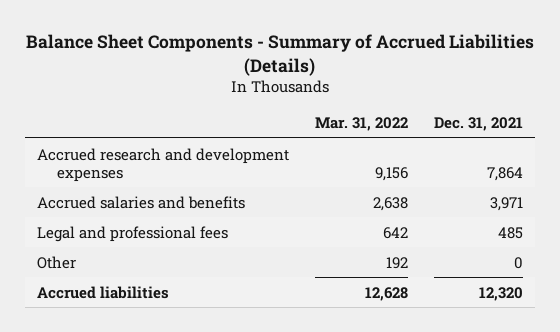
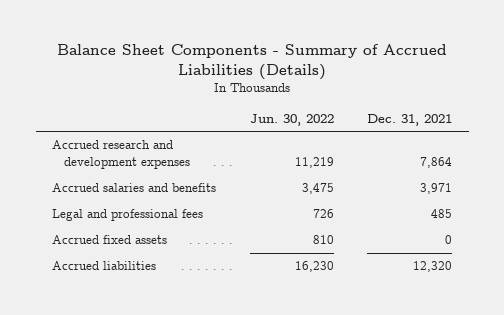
[314,116,408,131] Mar. 31, 2022 -> none
none -> [249,113,334,126] Jun. 30, 2022
[37,255,77,269] Other -> none
none -> [52,235,168,245] Accrued fixed assets

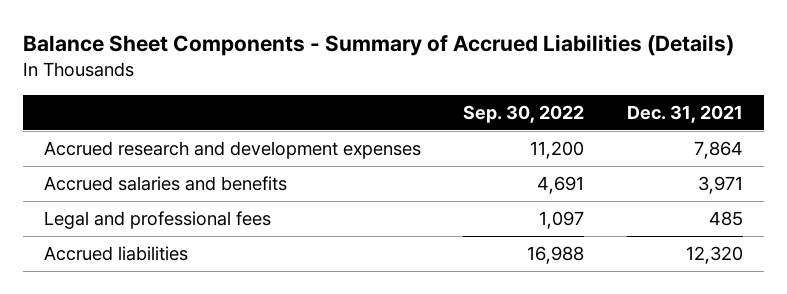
[249,113,334,126] Jun. 30, 2022 -> none
none -> [463,104,585,123] Sep. 30, 2022
[52,235,168,245] Accrued fixed assets -> none

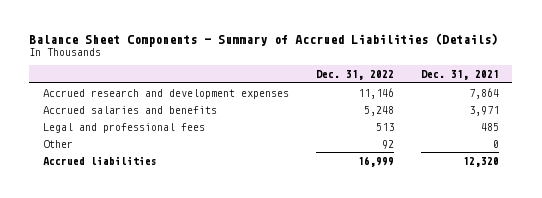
[463,104,585,123] Sep. 30, 2022 -> none
none -> [315,70,394,81] Dec. 31, 2022
none -> [42,139,73,148] Other

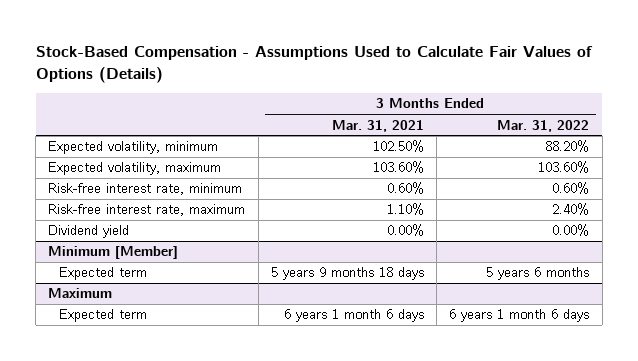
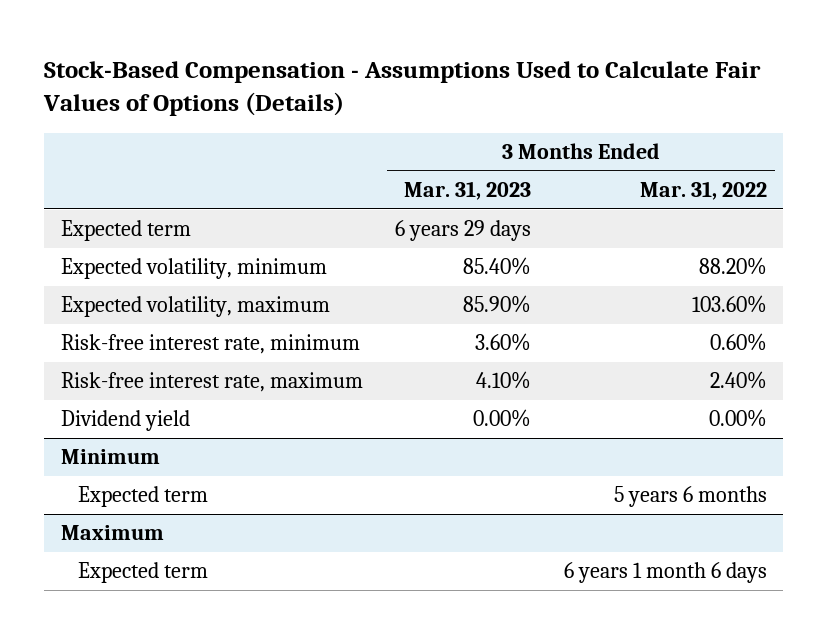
[331,119,424,132] Mar. 31, 2021 -> none
none -> [404,181,532,201] Mar. 31, 2023
none -> [60,220,191,242] Expected term
[48,246,179,260] Minimum [Member] -> [60,449,160,465] Minimum

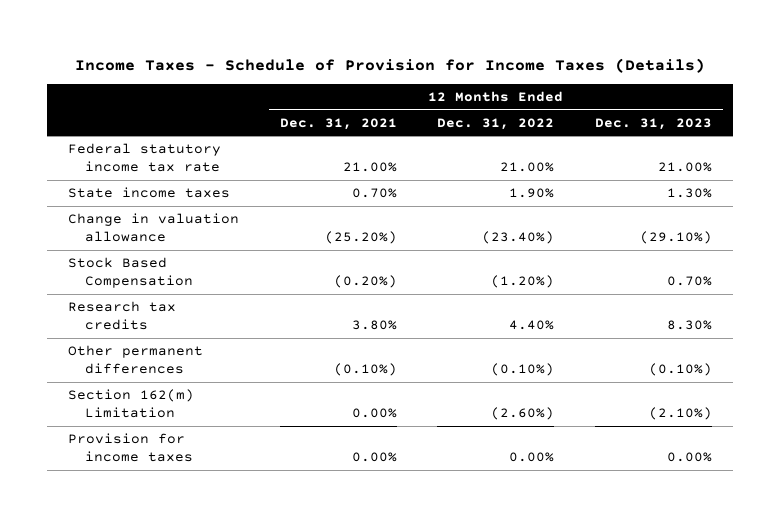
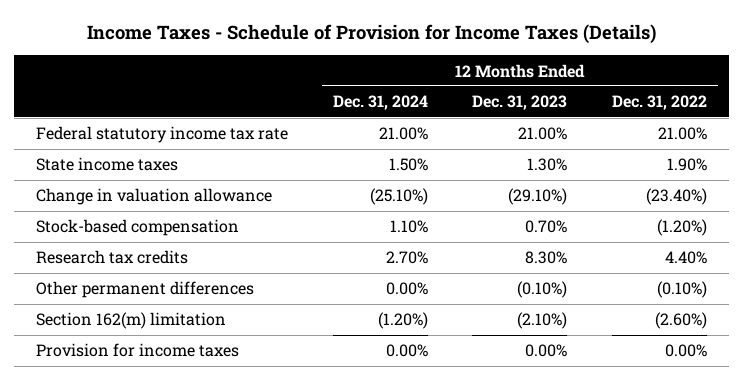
[279,117,397,130] Dec. 31, 2021 -> none
none -> [332,95,428,111] Dec. 31, 2024
[67,257,194,288] Stock Based Compensation -> [36,219,240,237] Stock-based compensation
[67,389,194,418] Section 162(m) Limitation -> [36,312,227,330] Section 162(m) limitation

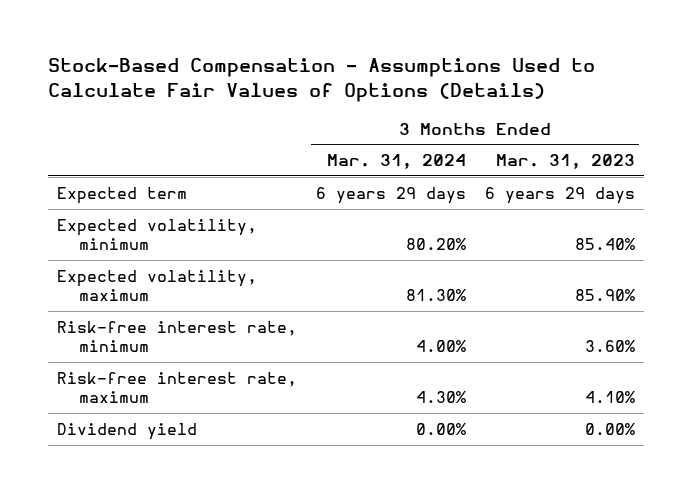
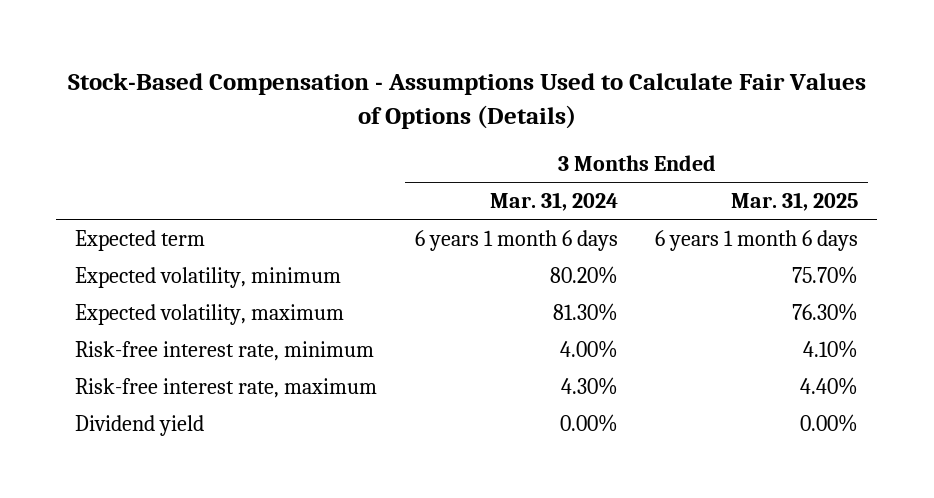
[495,154,635,170] Mar. 31, 2023 -> none
none -> [731,192,859,212] Mar. 31, 2025
[315,186,466,204] 6 years 29 days -> [414,229,618,251] 6 years 1 month 6 days

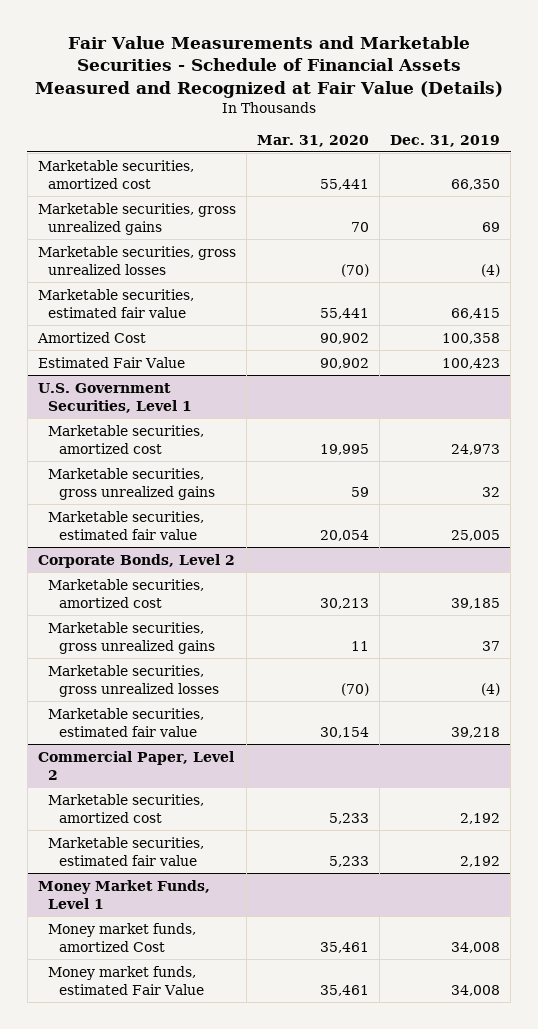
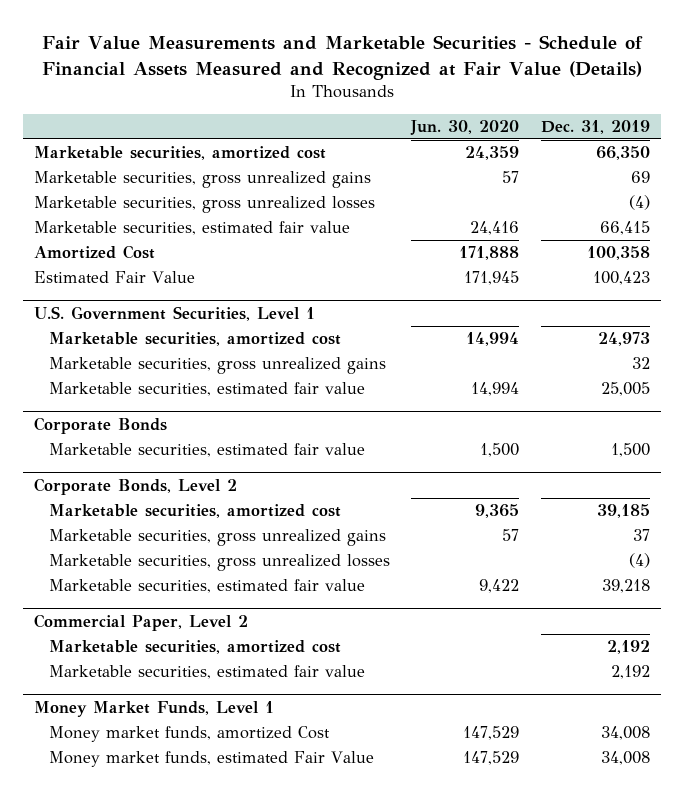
[257,134,370,147] Mar. 31, 2020 -> none
none -> [410,119,520,135] Jun. 30, 2020
none -> [34,416,168,434] Corporate Bonds
none -> [48,443,365,458] Marketable securities, estimated fair value

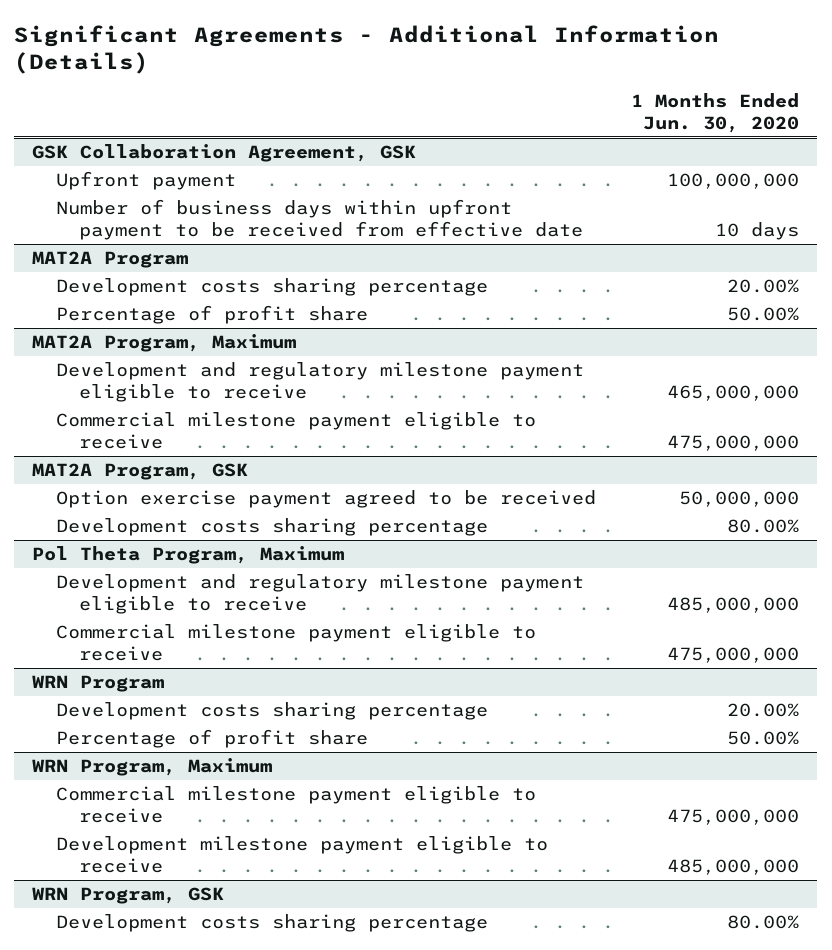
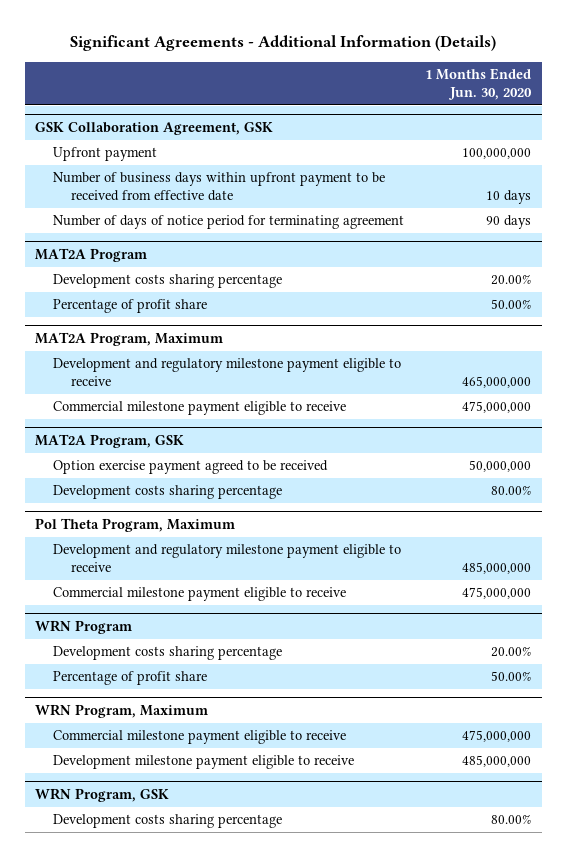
none -> [53,215,405,230] Number of days of notice period for terminating agreement

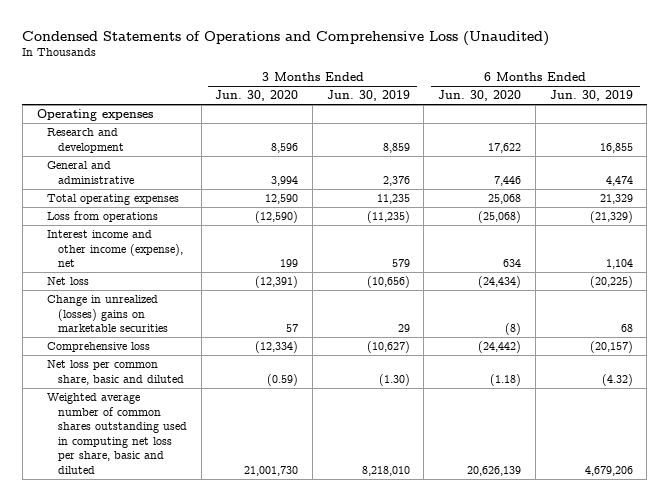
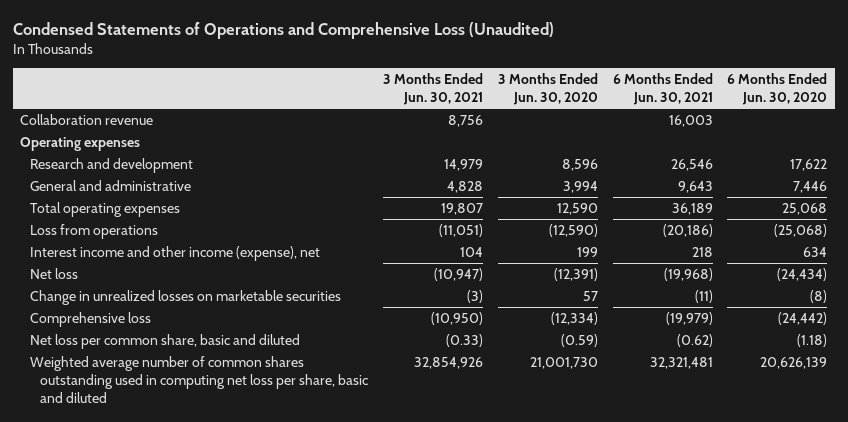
[326,90,410,102] Jun. 30, 2019 -> none
[549,90,633,102] Jun. 30, 2019 -> none
none -> [382,73,483,106] 3 Months Ended Jun. 30, 2021
none -> [612,73,713,106] 6 Months Ended Jun. 30, 2021
none -> [20,114,154,126] Collaboration revenue
[47,295,168,333] Change in unrealized (losses) gains on marketable securities -> [30,290,342,306] Change in unrealized losses on marketable securities

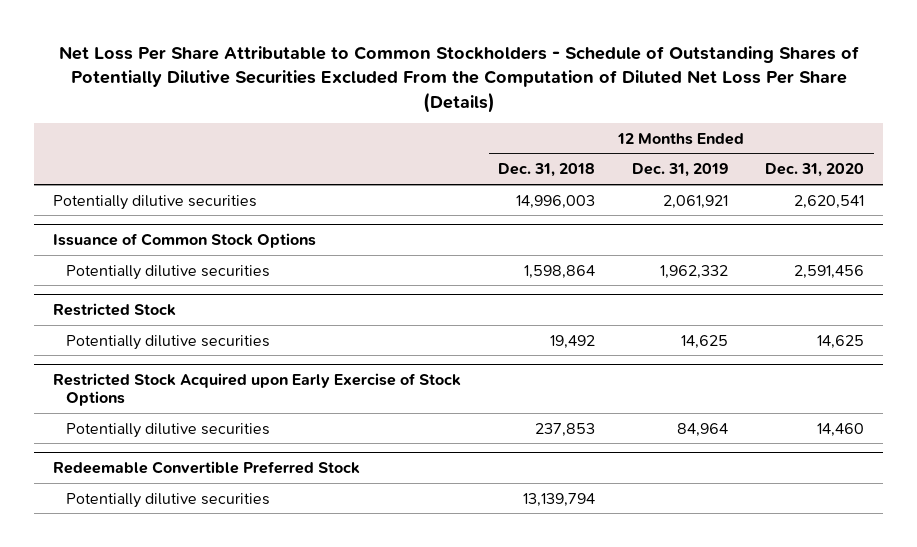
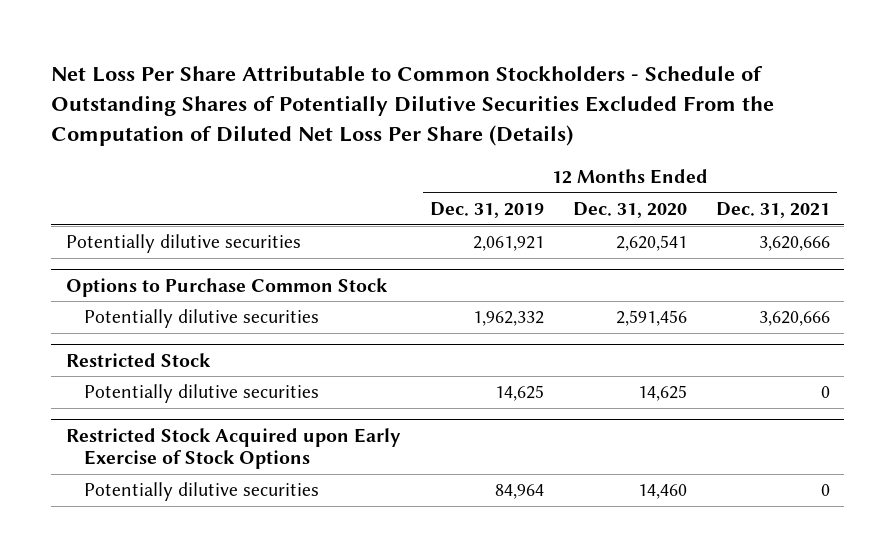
[498,163,596,178] Dec. 31, 2018 -> none
none -> [715,202,830,219] Dec. 31, 2021
[52,232,316,248] Issuance of Common Stock Options -> [65,277,388,297] Options to Purchase Common Stock
[52,460,360,474] Redeemable Convertible Preferred Stock -> none
[66,492,271,508] Potentially dilutive securities -> none

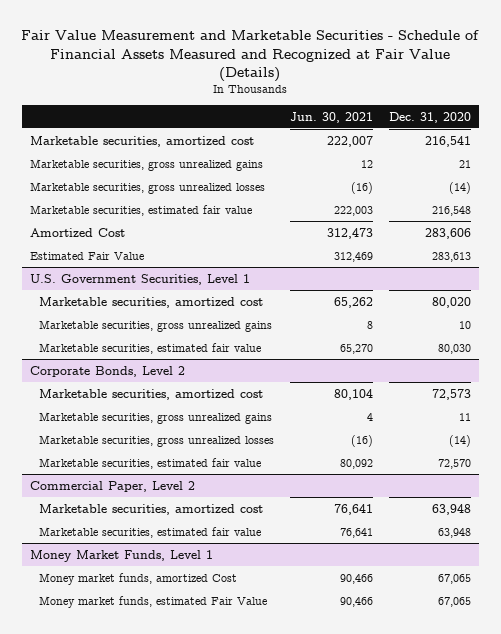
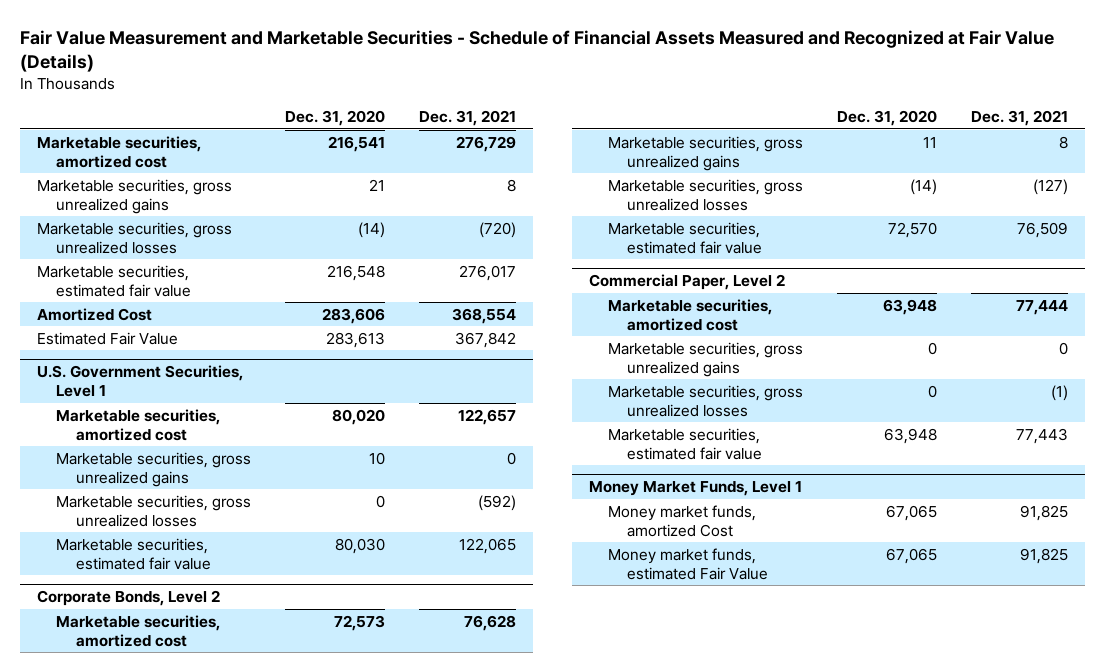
[290,111,374,123] Jun. 30, 2021 -> none
none -> [419,110,517,127] Dec. 31, 2021
none -> [56,494,252,527] Marketable securities, gross unrealized losses
none -> [608,341,804,377] Marketable securities, gross unrealized gains
none -> [608,384,804,417] Marketable securities, gross unrealized losses

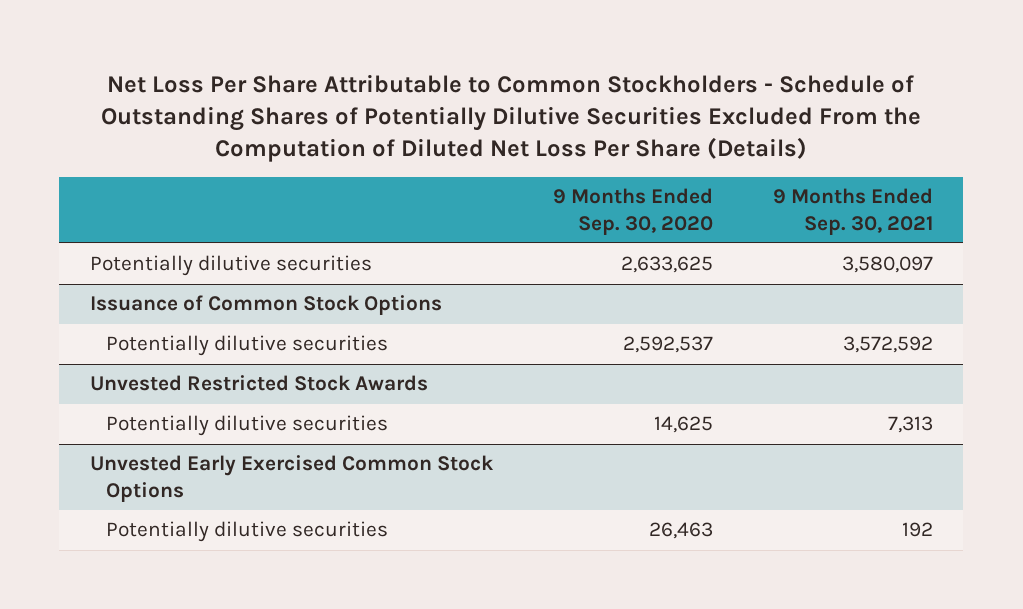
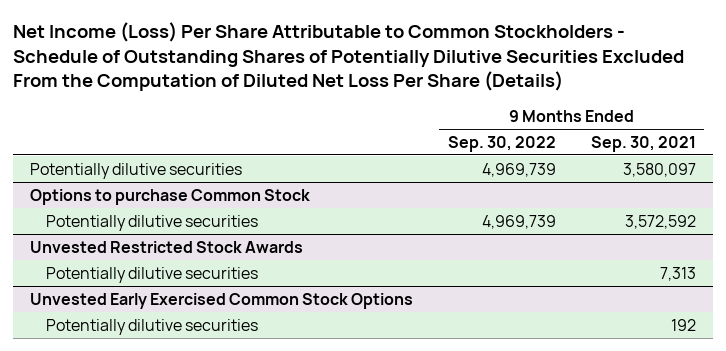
[101,73,922,163] Net Loss Per Share Attributable to Common Stockholders - Schedule of Outstanding Shares of Potentially Dilutive Securities Excluded From the Computation of Diluted Net Loss Per Share (Details) -> [12,21,684,92] Net Income (Loss) Per Share Attributable to Common Stockholders - Schedule of Outstanding Shares of Potentially Dilutive Securities Excluded From the Computation of Diluted Net Loss Per Share (Details)
[552,188,713,235] 9 Months Ended Sep. 30, 2020 -> none
none -> [447,135,556,152] Sep. 30, 2022
[89,295,442,316] Issuance of Common Stock Options -> [30,188,311,205] Options to purchase Common Stock

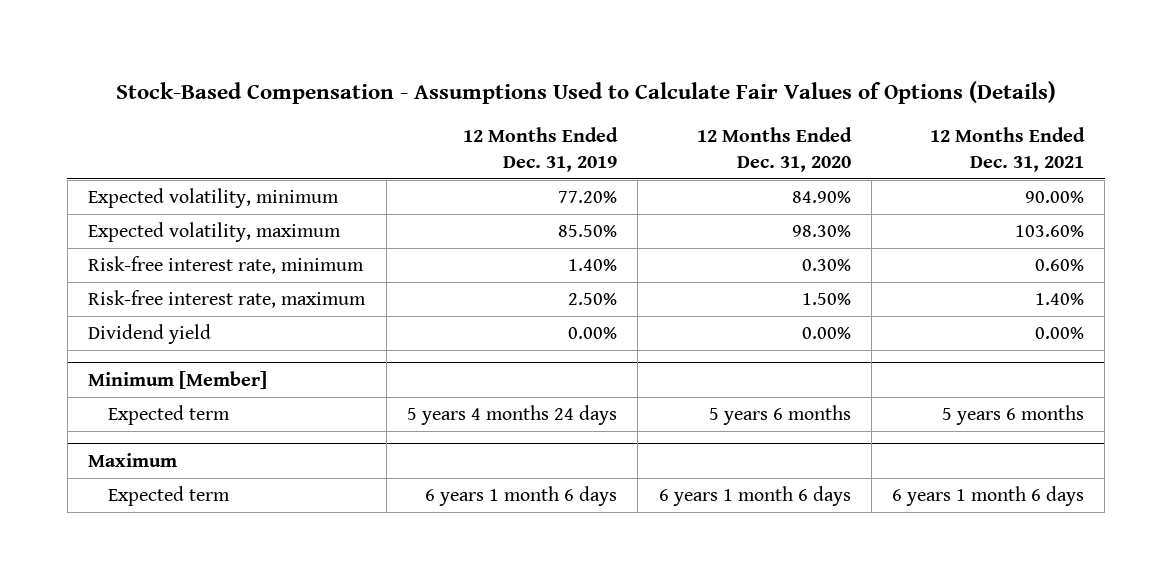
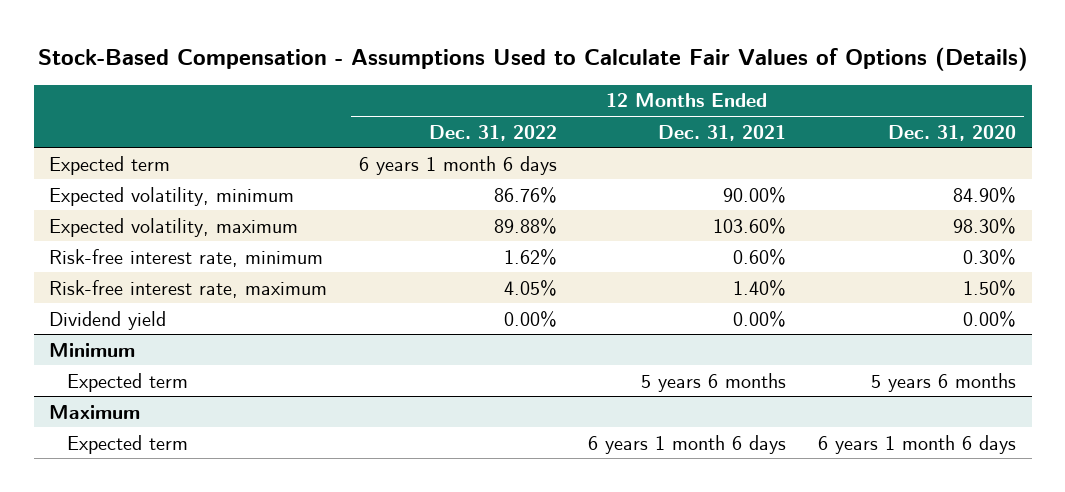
[462,127,618,172] 12 Months Ended Dec. 31, 2019 -> none
none -> [428,124,557,141] Dec. 31, 2022
none -> [49,155,171,175] Expected term
[88,371,268,390] Minimum [Member] -> [49,342,136,357] Minimum

